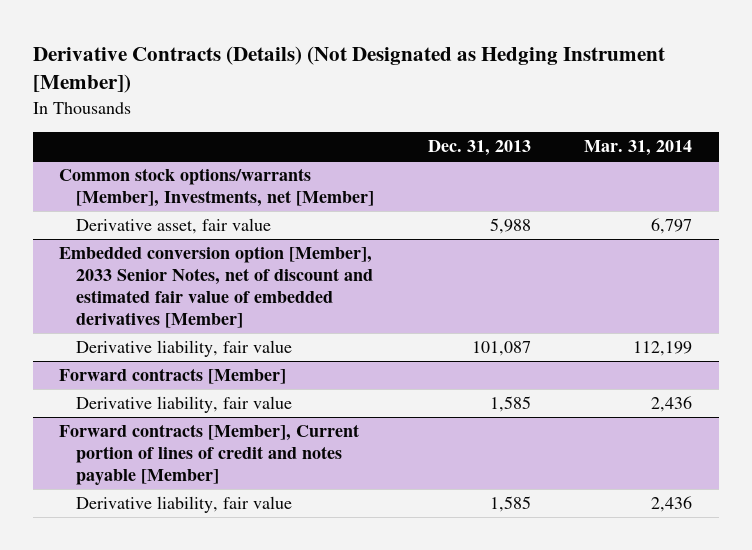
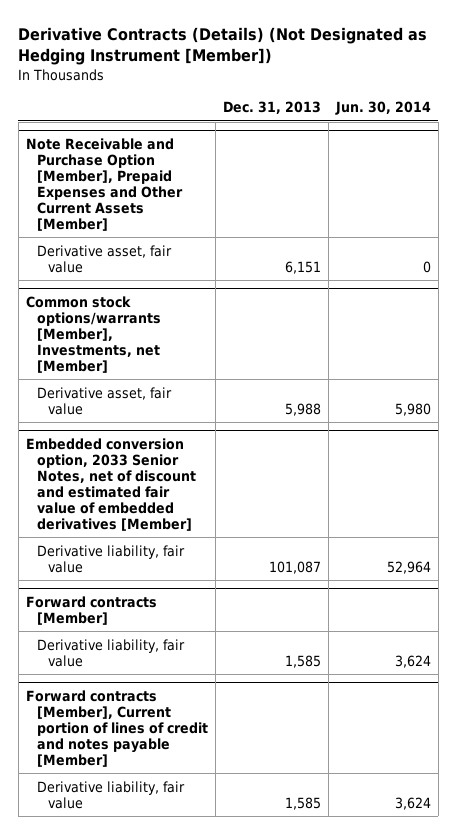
[584,140,693,157] Mar. 31, 2014 -> none
none -> [334,101,431,116] Jun. 30, 2014
none -> [25,137,183,231] Note Receivable and Purchase Option [Member], Prepaid Expenses and Other Current Assets [Member]
none -> [36,244,172,273] Derivative asset, fair value
[59,246,374,328] Embedded conversion option [Member], 2033 Senior Notes, net of discount and estimated fair value of embedded derivatives [Member] -> [25,437,196,531] Embedded conversion option, 2033 Senior Notes, net of discount and estimated fair value of embedded derivatives [Member]

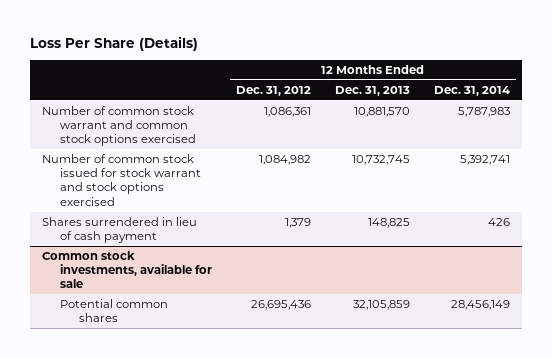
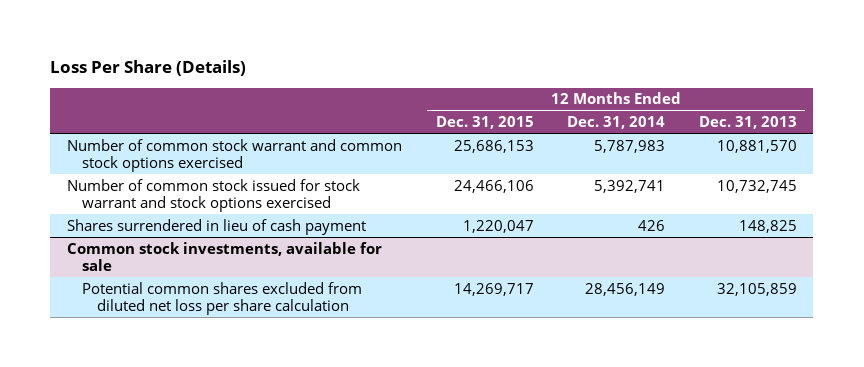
[236,86,312,97] Dec. 31, 2012 -> none
none -> [435,116,534,130] Dec. 31, 2015
[60,299,169,323] Potential common shares -> [82,281,363,315] Potential common shares excluded from diluted net loss per share calculation

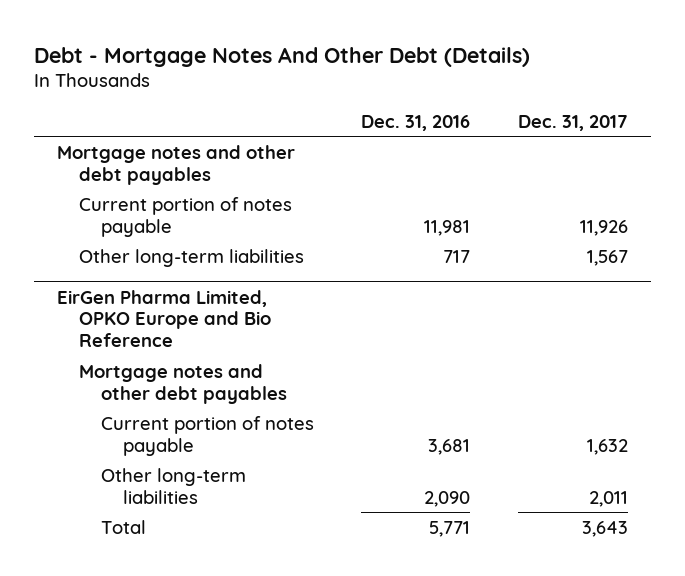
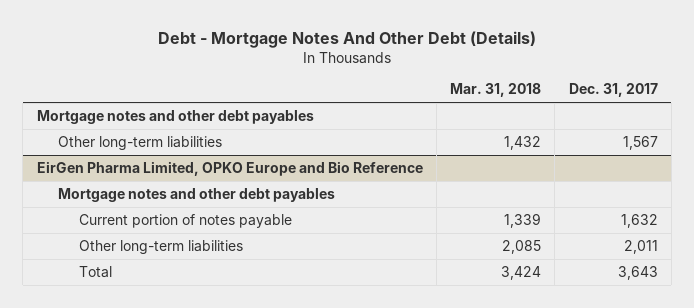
[361,114,471,131] Dec. 31, 2016 -> none
none -> [450,83,542,98] Mar. 31, 2018
[79,196,293,237] Current portion of notes payable -> none

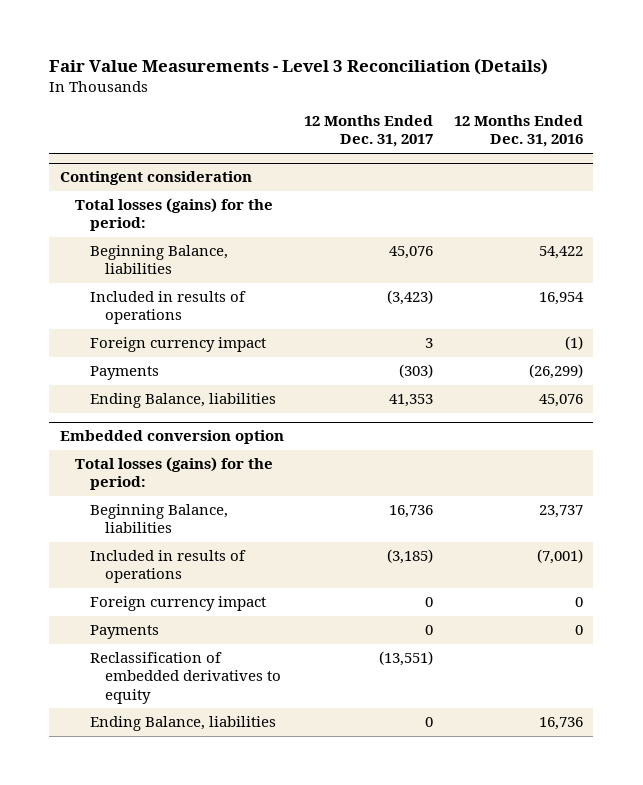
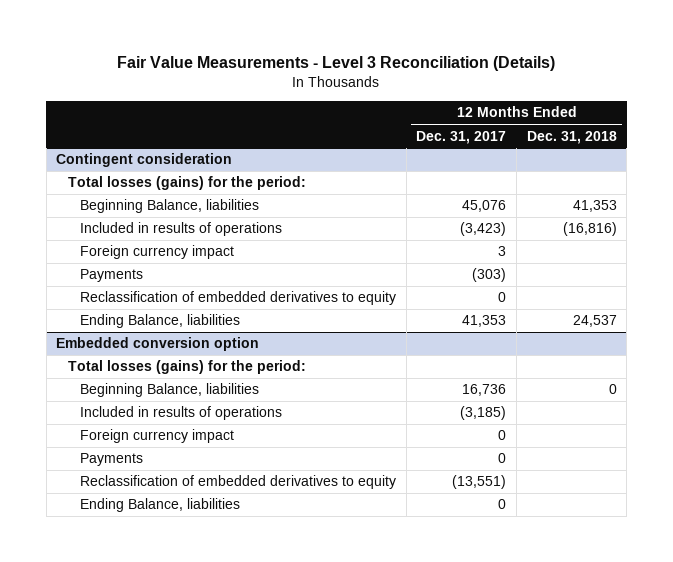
[453,115,583,148] 12 Months Ended Dec. 31, 2016 -> none
none -> [526,130,617,144] Dec. 31, 2018
none -> [80,291,397,306] Reclassification of embedded derivatives to equity

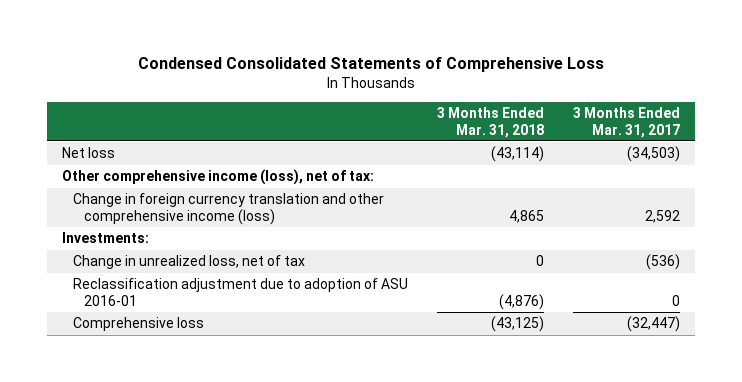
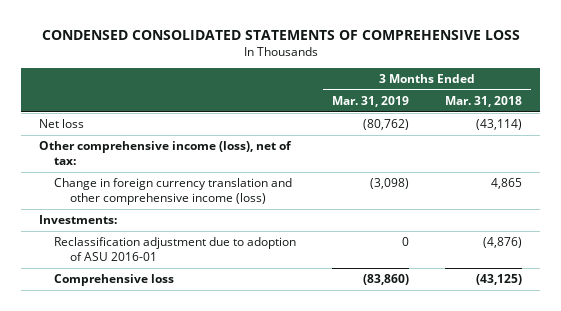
[137,56,604,72] Condensed Consolidated Statements of Comprehensive Loss -> [41,29,520,40] CONDENSED CONSOLIDATED STATEMENTS OF COMPREHENSIVE LOSS
[573,107,681,138] 3 Months Ended Mar. 31, 2017 -> none
none -> [332,96,410,108] Mar. 31, 2019
[72,255,305,270] Change in unrealized loss, net of tax -> none

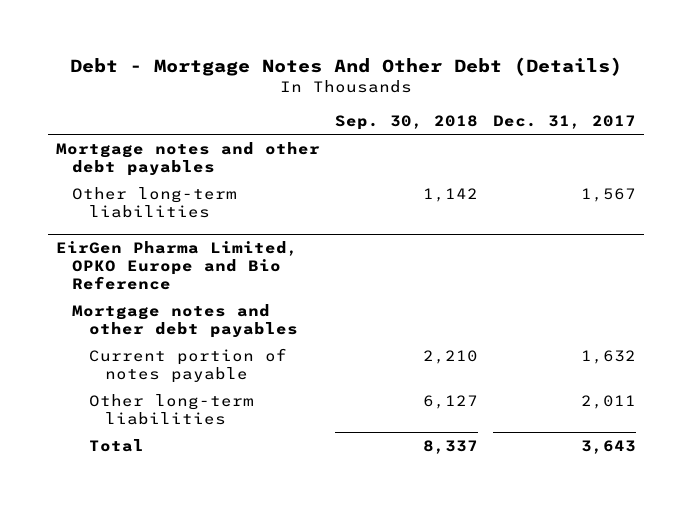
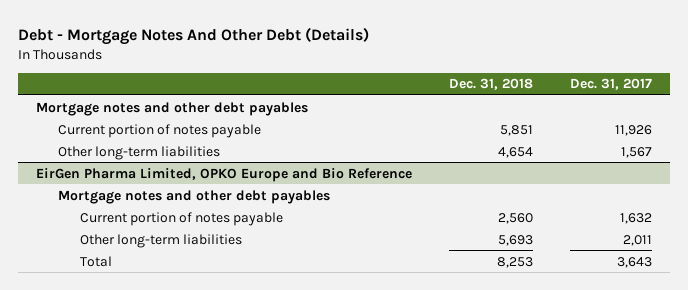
[335,115,479,131] Sep. 30, 2018 -> none
none -> [448,78,533,91] Dec. 31, 2018
none -> [58,123,262,138] Current portion of notes payable

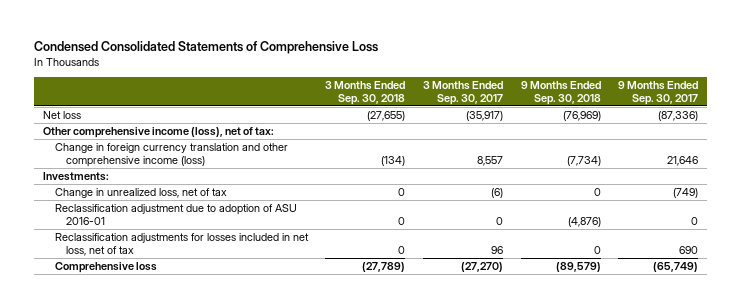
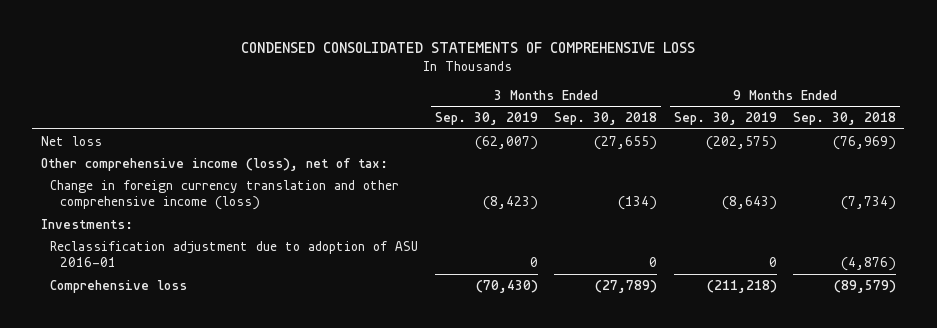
[33,40,378,54] Condensed Consolidated Statements of Comprehensive Loss -> [241,41,696,53] CONDENSED CONSOLIDATED STATEMENTS OF COMPREHENSIVE LOSS
[422,80,503,105] 3 Months Ended Sep. 30, 2017 -> none
[618,80,699,105] 9 Months Ended Sep. 30, 2017 -> none
none -> [434,112,538,126] Sep. 30, 2019
none -> [673,112,777,126] Sep. 30, 2019
[54,188,227,199] Change in unrealized loss, net of tax -> none
[54,233,309,256] Reclassification adjustments for losses included in net loss, net of tax -> none

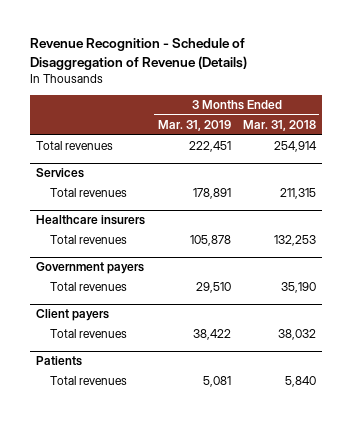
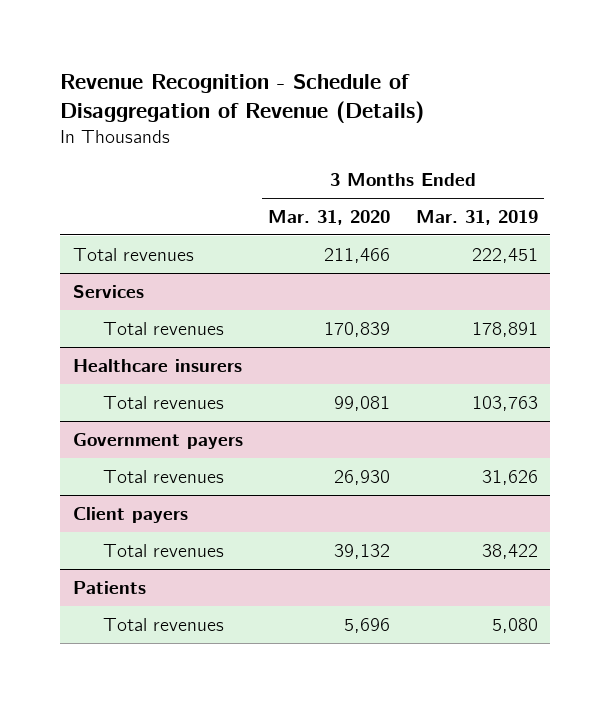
[243,120,317,132] Mar. 31, 2018 -> none
none -> [268,209,391,225] Mar. 31, 2020
[189,235,231,247] 105,878 -> [471,395,538,411] 103,763
[195,282,231,294] 29,510 -> [481,469,538,485] 31,626
[202,376,231,388] 5,081 -> [491,617,538,633] 5,080

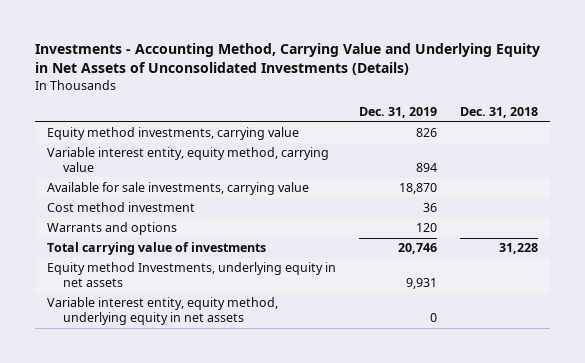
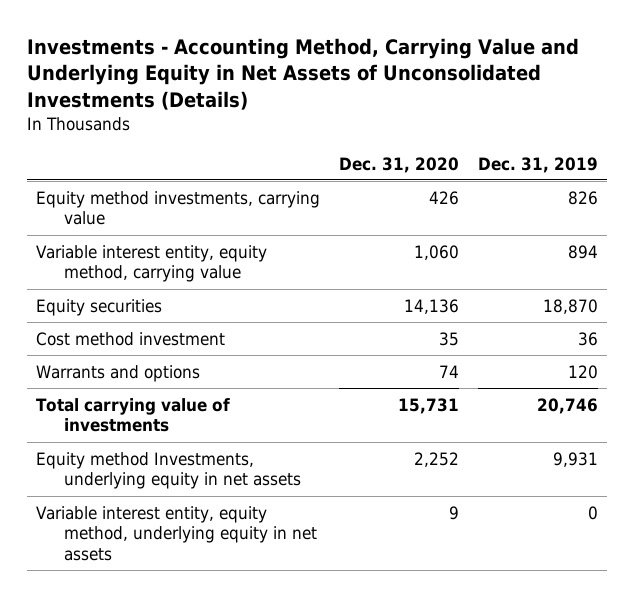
[460,107,539,119] Dec. 31, 2018 -> none
none -> [339,156,460,173] Dec. 31, 2020
[46,182,309,196] Available for sale investments, carrying value -> [36,298,163,316] Equity securities

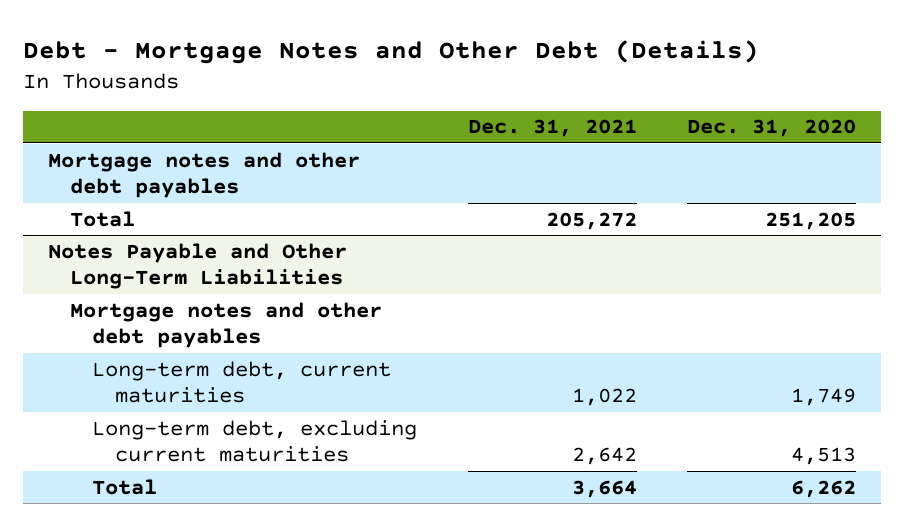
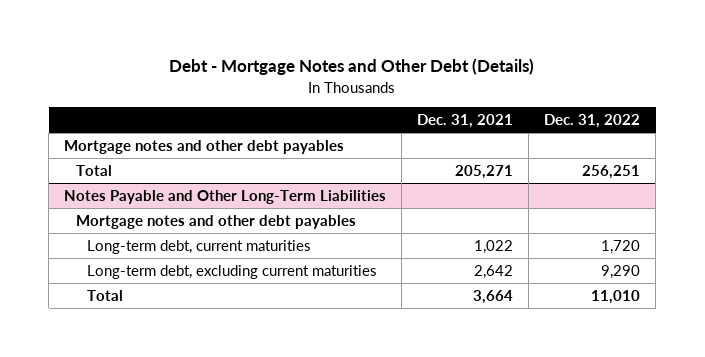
[687,119,857,138] Dec. 31, 2020 -> none
none -> [544,114,641,129] Dec. 31, 2022
[545,211,637,230] 205,272 -> [455,164,514,179] 205,271

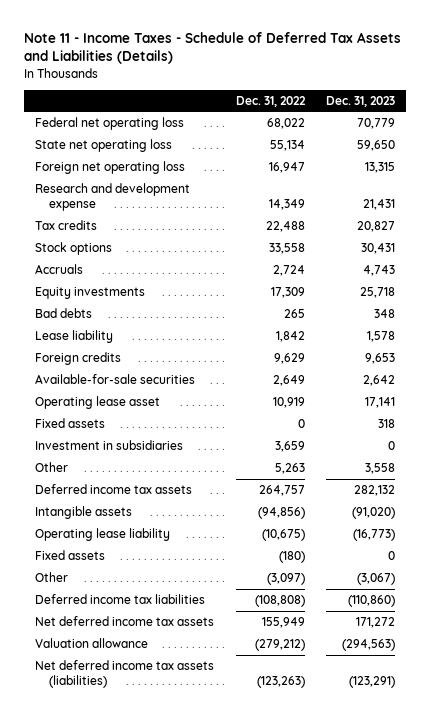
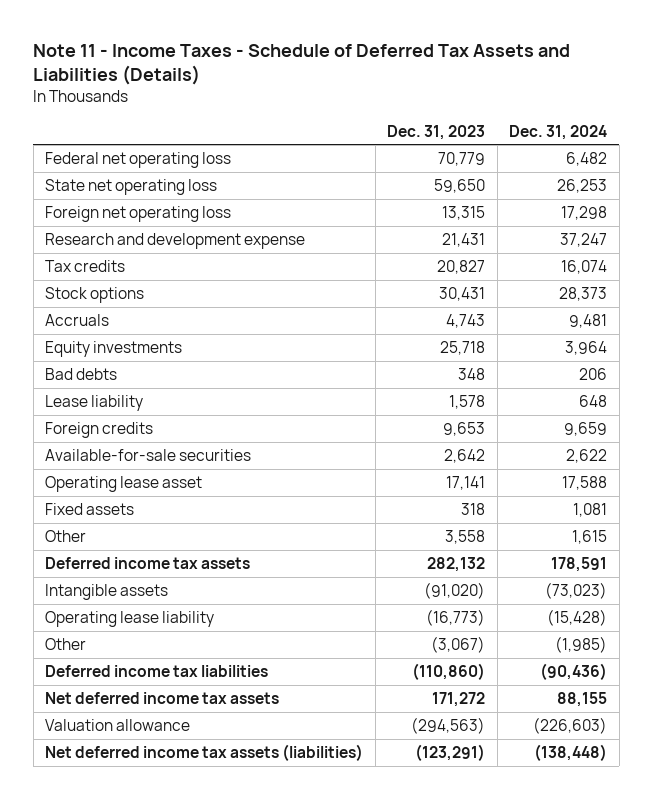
[235,95,306,107] Dec. 31, 2022 -> none
none -> [509,124,608,140] Dec. 31, 2024
[35,440,184,451] Investment in subsidiaries -> none
[35,550,106,561] Fixed assets -> none

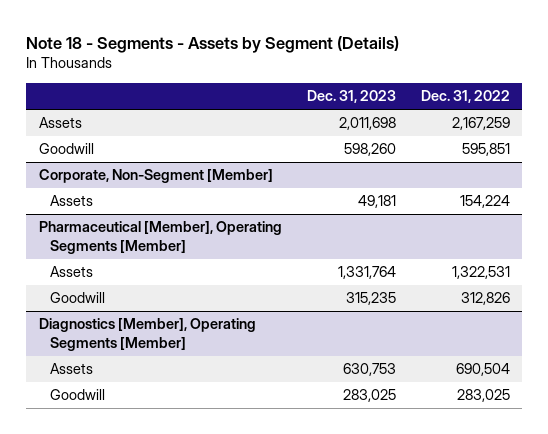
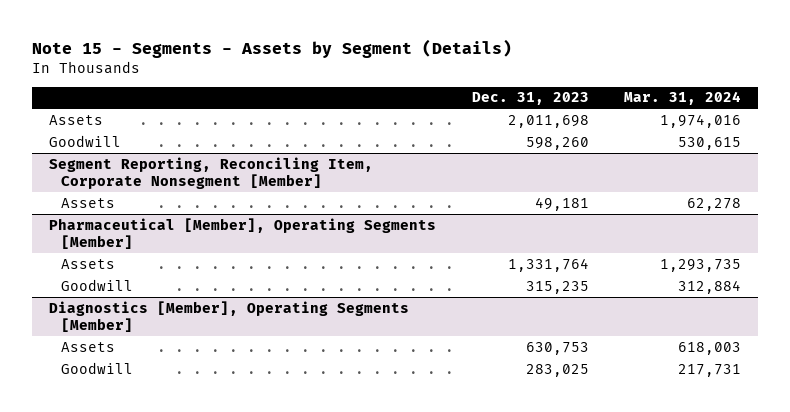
[26,35,400,53] Note 18 - Segments - Assets by Segment (Details) -> [31,38,512,58] Note 15 - Segments - Assets by Segment (Details)
[420,90,510,104] Dec. 31, 2022 -> none
none -> [623,91,741,106] Mar. 31, 2024
[38,169,273,184] Corporate, Non-Segment [Member] -> [49,156,374,189] Segment Reporting, Reconciling Item, Corporate Nonsegment [Member]

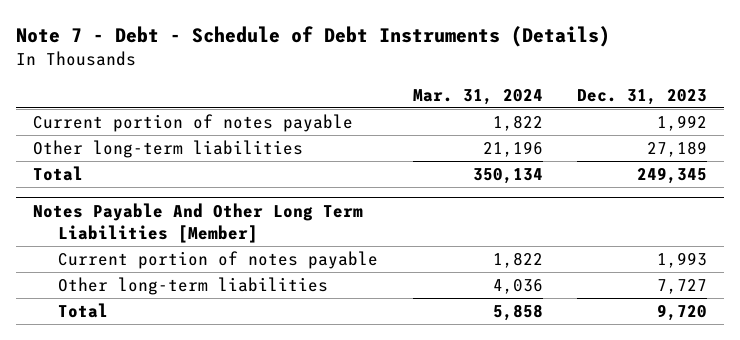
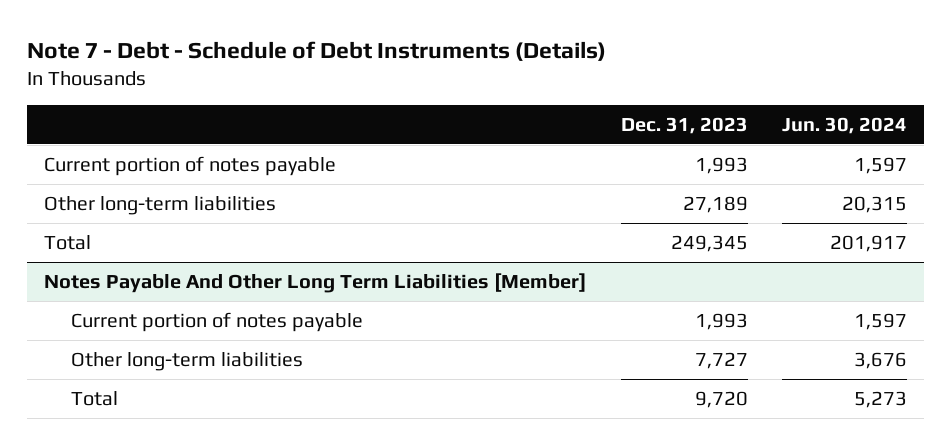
[412,88,543,105] Mar. 31, 2024 -> none
none -> [781,116,907,134] Jun. 30, 2024
[656,114,707,131] 1,992 -> [694,157,748,175] 1,993

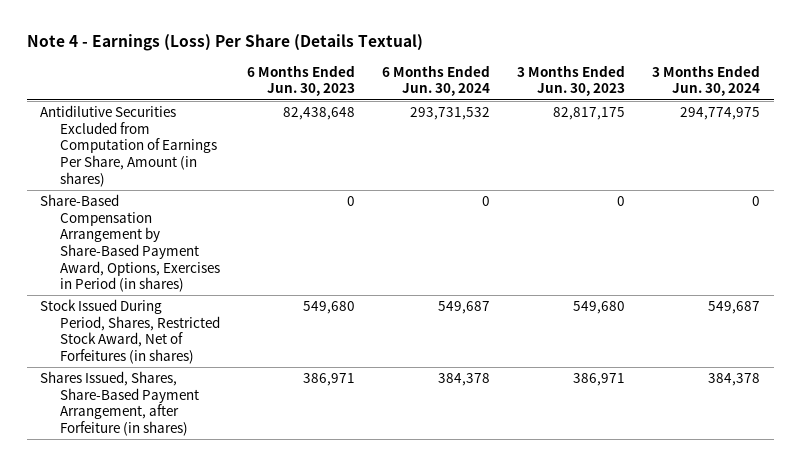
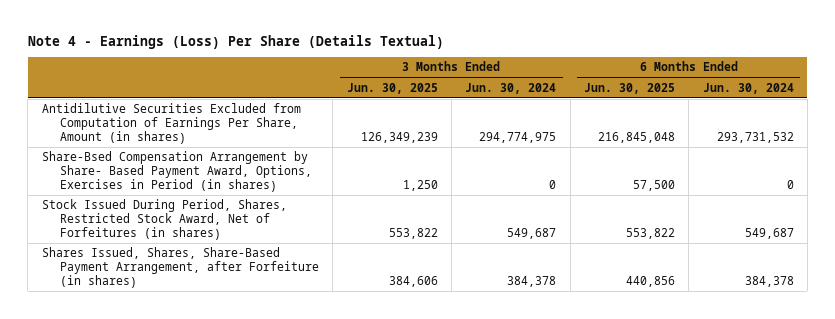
[247,64,356,97] 6 Months Ended Jun. 30, 2023 -> none
[517,64,626,97] 3 Months Ended Jun. 30, 2023 -> none
none -> [346,82,438,94] Jun. 30, 2025
none -> [583,82,675,94] Jun. 30, 2025
[40,194,221,293] Share-Based Compensation Arrangement by Share-Based Payment Award, Options, Exercises in Period (in shares) -> [41,151,312,192] Share-Bsed Compensation Arrangement by Share- Based Payment Award, Options, Exercises in Period (in shares)

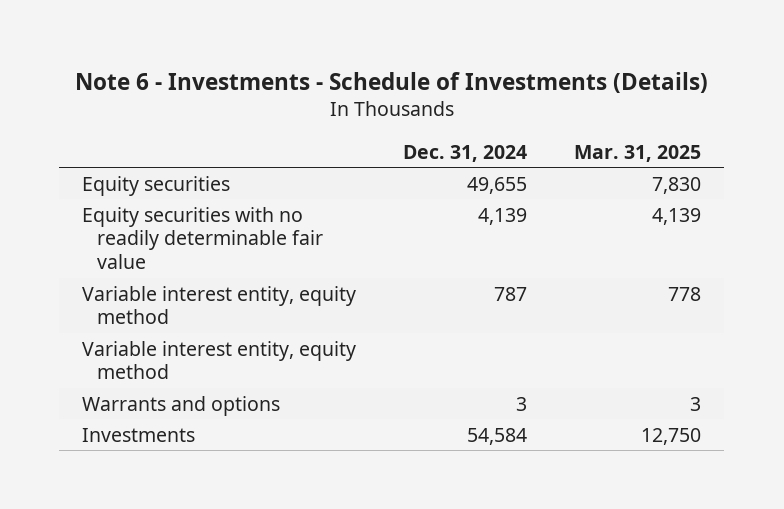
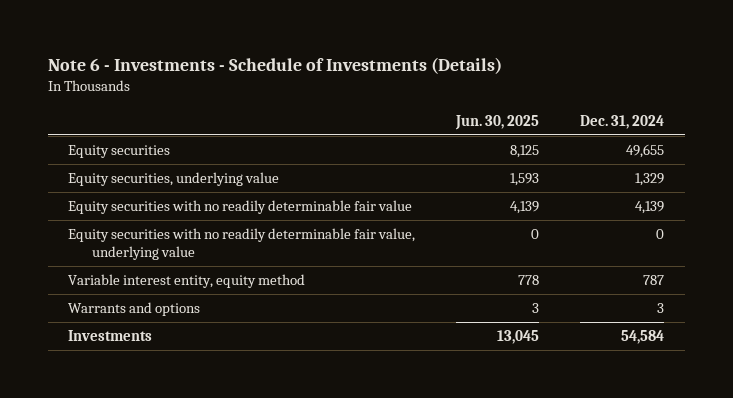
[574,144,702,162] Mar. 31, 2025 -> none
none -> [455,114,540,130] Jun. 30, 2025
none -> [68,172,280,187] Equity securities, underlying value
none -> [68,228,416,261] Equity securities with no readily determinable fair value, underlying value
[82,340,357,380] Variable interest entity, equity method -> none

